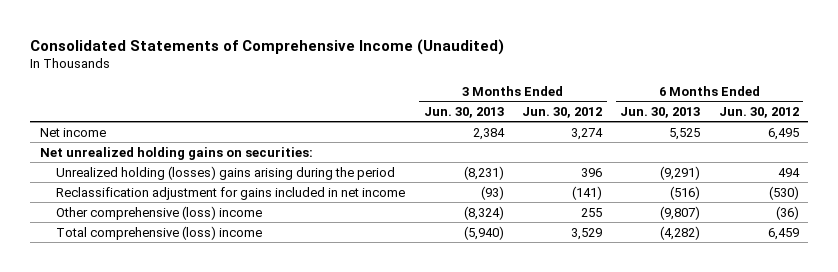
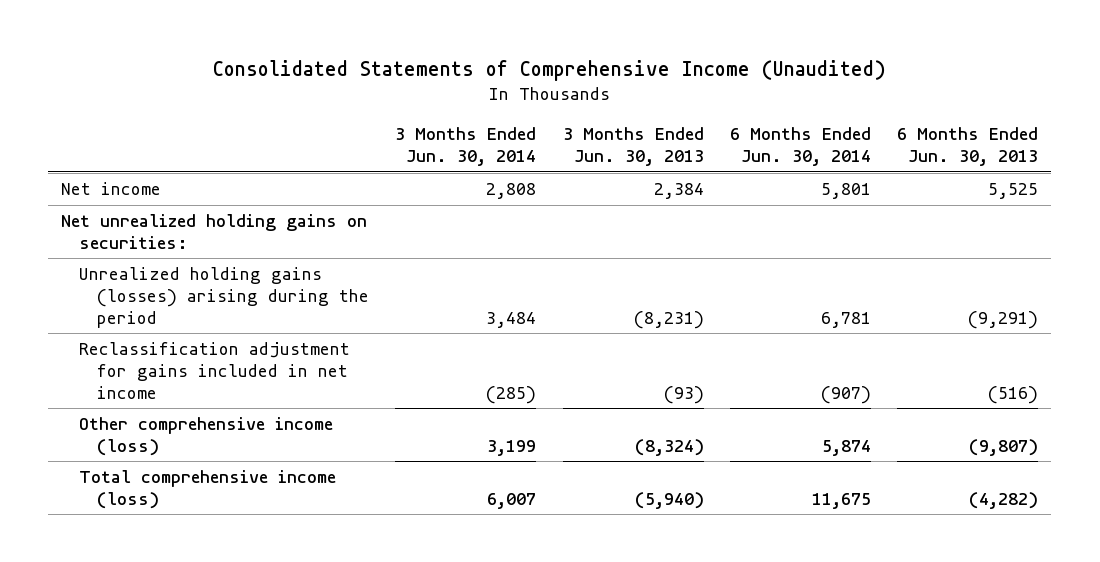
[522,106,603,118] Jun. 30, 2012 -> none
[718,106,799,118] Jun. 30, 2012 -> none
none -> [395,127,537,167] 3 Months Ended Jun. 30, 2014
none -> [729,127,871,167] 6 Months Ended Jun. 30, 2014
[56,165,396,180] Unrealized holding (losses) gains arising during the period -> [79,266,370,328] Unrealized holding gains (losses) arising during the period
[56,205,263,220] Other comprehensive (loss) income -> [79,416,334,456] Other comprehensive income (loss)
[56,225,263,240] Total comprehensive (loss) income -> [79,469,337,509] Total comprehensive income (loss)

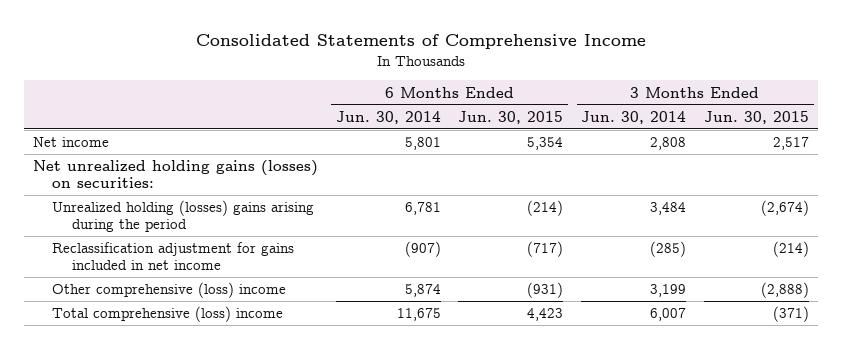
[212,60,886,82] Consolidated Statements of Comprehensive Income (Unaudited) -> [195,34,646,50] Consolidated Statements of Comprehensive Income
[562,127,704,167] 3 Months Ended Jun. 30, 2013 -> none
[897,127,1039,167] 6 Months Ended Jun. 30, 2013 -> none
none -> [458,110,564,124] Jun. 30, 2015
none -> [704,110,810,124] Jun. 30, 2015
[61,213,368,249] Net unrealized holding gains on securities: -> [32,160,318,189] Net unrealized holding gains (losses) on securities:
[79,266,370,328] Unrealized holding gains (losses) arising during the period -> [52,200,315,233] Unrealized holding (losses) gains arising during the period
[79,416,334,456] Other comprehensive income (loss) -> [52,282,287,299] Other comprehensive (loss) income
[79,469,337,509] Total comprehensive income (loss) -> [52,306,284,323] Total comprehensive (loss) income

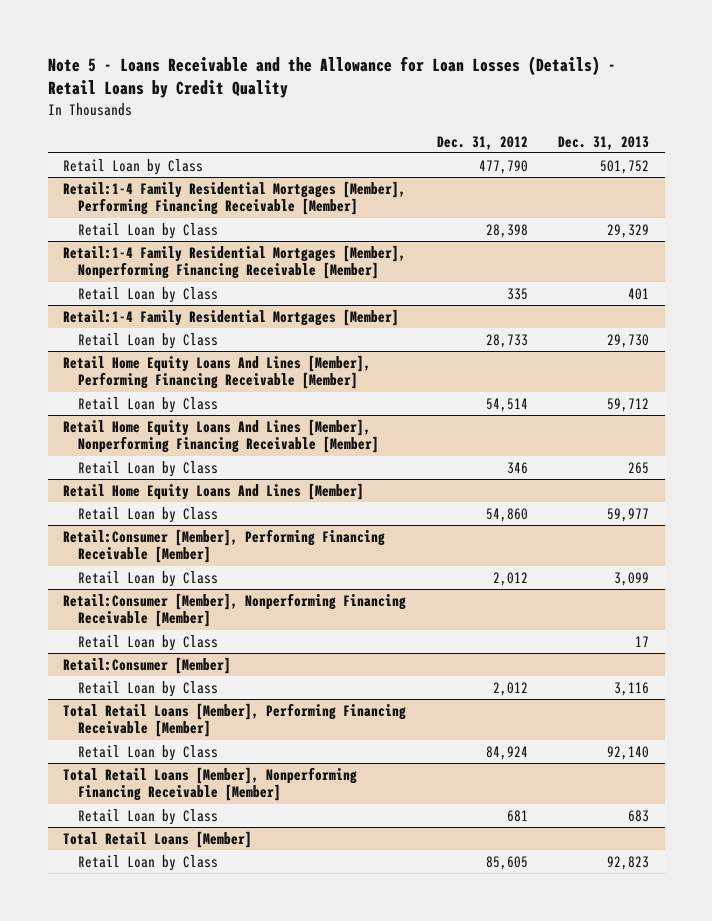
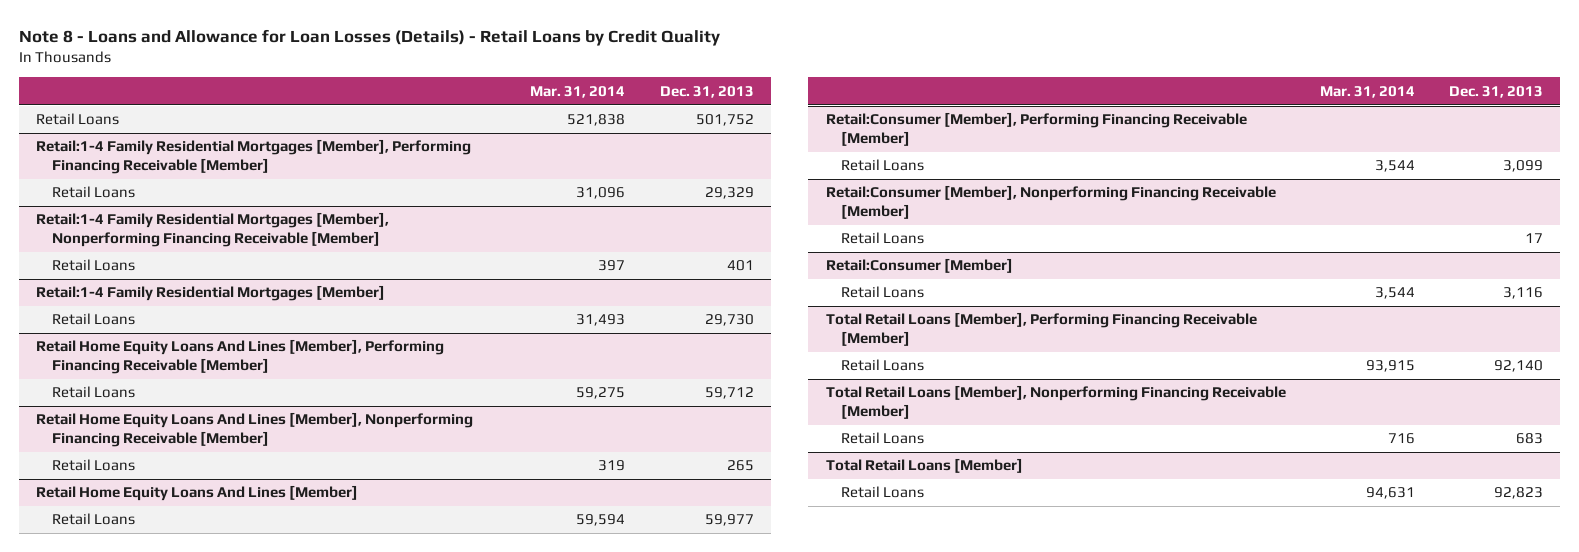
[47,56,616,99] Note 5 - Loans Receivable and the Allowance for Loan Losses (Details) - Retail Loans by Credit Quality -> [18,29,720,47] Note 8 - Loans and Allowance for Loan Losses (Details) - Retail Loans by Credit Quality
[436,135,528,150] Dec. 31, 2012 -> none
none -> [530,85,626,98] Mar. 31, 2014
[62,158,203,175] Retail Loan by Class -> [36,113,120,126] Retail Loans
[78,222,219,239] Retail Loan by Class -> [52,186,136,199] Retail Loans
[78,286,219,303] Retail Loan by Class -> [52,259,136,272] Retail Loans
[78,332,219,349] Retail Loan by Class -> [52,313,136,326] Retail Loans
[78,396,219,413] Retail Loan by Class -> [52,386,136,399] Retail Loans
[78,460,219,477] Retail Loan by Class -> [52,459,136,472] Retail Loans
[78,506,219,523] Retail Loan by Class -> [52,513,136,526] Retail Loans
[78,570,219,587] Retail Loan by Class -> [841,159,925,172] Retail Loans
[78,634,219,651] Retail Loan by Class -> [841,232,925,245] Retail Loans
[78,680,219,697] Retail Loan by Class -> [841,286,925,299] Retail Loans
[78,744,219,761] Retail Loan by Class -> [841,359,925,372] Retail Loans
[78,808,219,825] Retail Loan by Class -> [841,432,925,445] Retail Loans
[78,854,219,871] Retail Loan by Class -> [841,486,925,499] Retail Loans

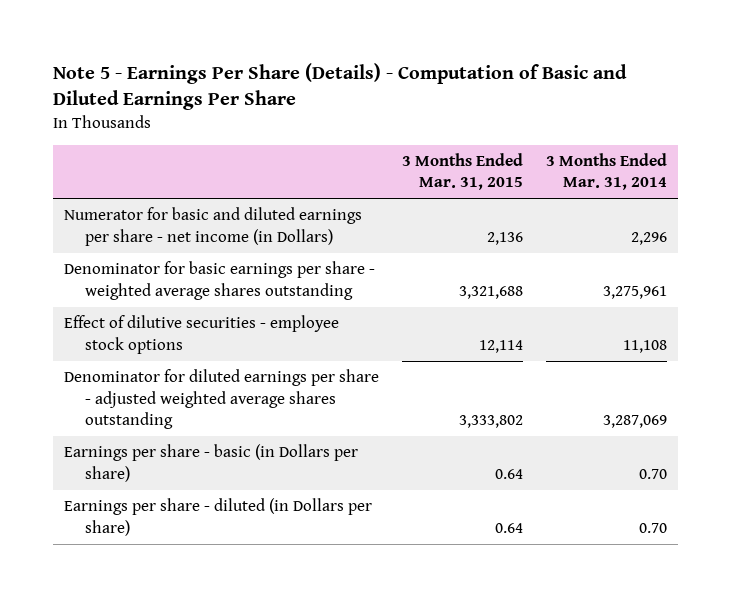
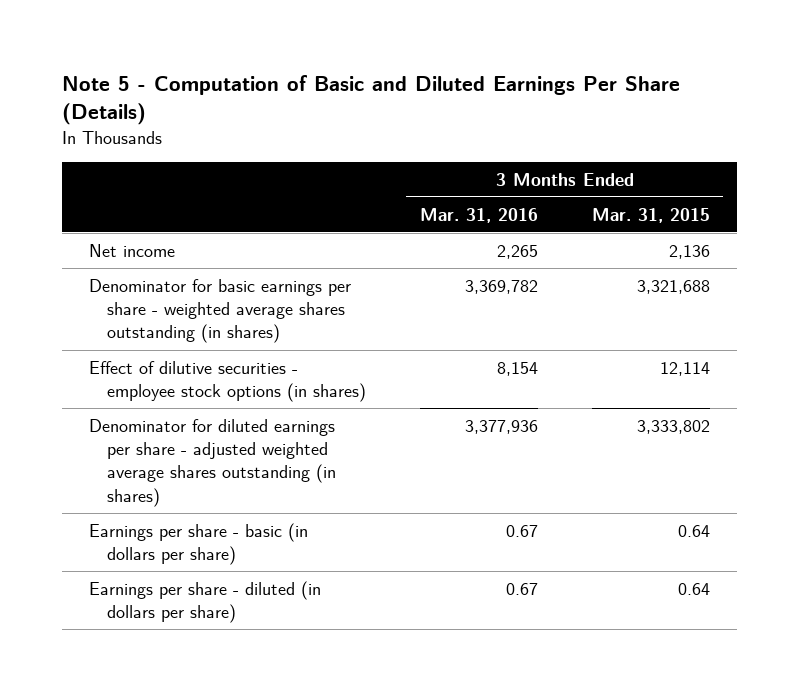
[52,62,627,110] Note 5 - Earnings Per Share (Details) - Computation of Basic and Diluted Earnings Per Share -> [62,74,681,125] Note 5 - Computation of Basic and Diluted Earnings Per Share (Details)
[545,152,667,191] 3 Months Ended Mar. 31, 2014 -> none
none -> [419,207,538,223] Mar. 31, 2016
[64,207,363,246] Numerator for basic and diluted earnings per share - net income (in Dollars) -> [89,243,176,257] Net income
[64,261,376,300] Denominator for basic earnings per share - weighted average shares outstanding -> [89,278,352,344] Denominator for basic earnings per share - weighted average shares outstanding (in shares)
[64,315,340,354] Effect of dilutive securities - employee stock options -> [89,360,367,403] Effect of dilutive securities - employee stock options (in shares)
[64,369,380,430] Denominator for diluted earnings per share - adjusted weighted average shares outstanding -> [89,418,337,507] Denominator for diluted earnings per share - adjusted weighted average shares outstanding (in shares)
[64,444,359,482] Earnings per share - basic (in Dollars per share) -> [89,522,309,566] Earnings per share - basic (in dollars per share)
[64,498,373,536] Earnings per share - diluted (in Dollars per share) -> [89,580,322,624] Earnings per share - diluted (in dollars per share)

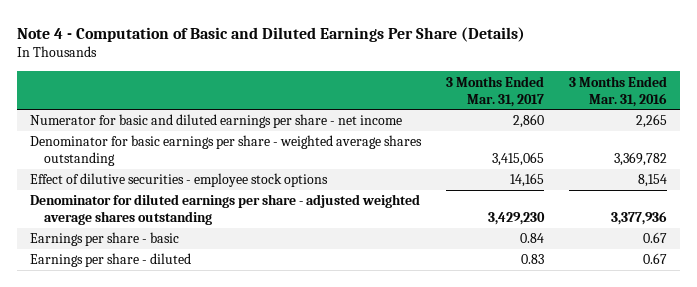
[62,74,681,125] Note 5 - Computation of Basic and Diluted Earnings Per Share (Details) -> [17,26,526,42] Note 4 - Computation of Basic and Diluted Earnings Per Share (Details)
[591,207,710,223] Mar. 31, 2015 -> none
none -> [446,75,545,107] 3 Months Ended Mar. 31, 2017
[89,243,176,257] Net income -> [29,114,402,129] Numerator for basic and diluted earnings per share - net income
[89,278,352,344] Denominator for basic earnings per share - weighted average shares outstanding (in shares) -> [29,135,422,167] Denominator for basic earnings per share - weighted average shares outstanding
[89,360,367,403] Effect of dilutive securities - employee stock options (in shares) -> [29,173,328,188] Effect of dilutive securities - employee stock options
[89,418,337,507] Denominator for diluted earnings per share - adjusted weighted average shares outstanding (in shares) -> [29,194,420,226] Denominator for diluted earnings per share - adjusted weighted average shares outstanding
[89,522,309,566] Earnings per share - basic (in dollars per share) -> [29,232,179,247] Earnings per share - basic
[89,580,322,624] Earnings per share - diluted (in dollars per share) -> [29,253,191,268] Earnings per share - diluted

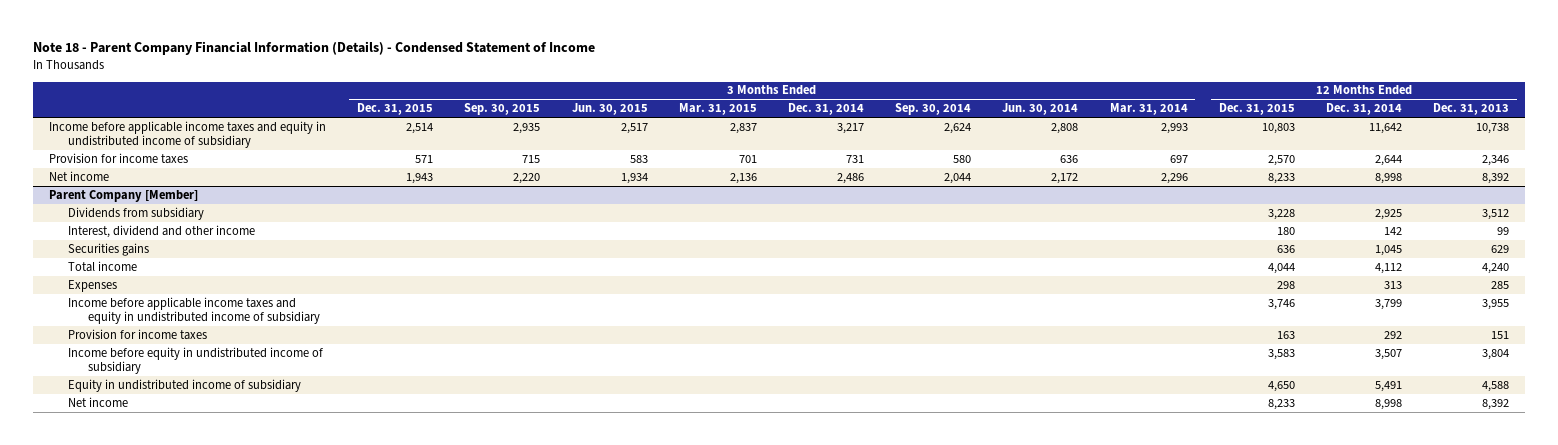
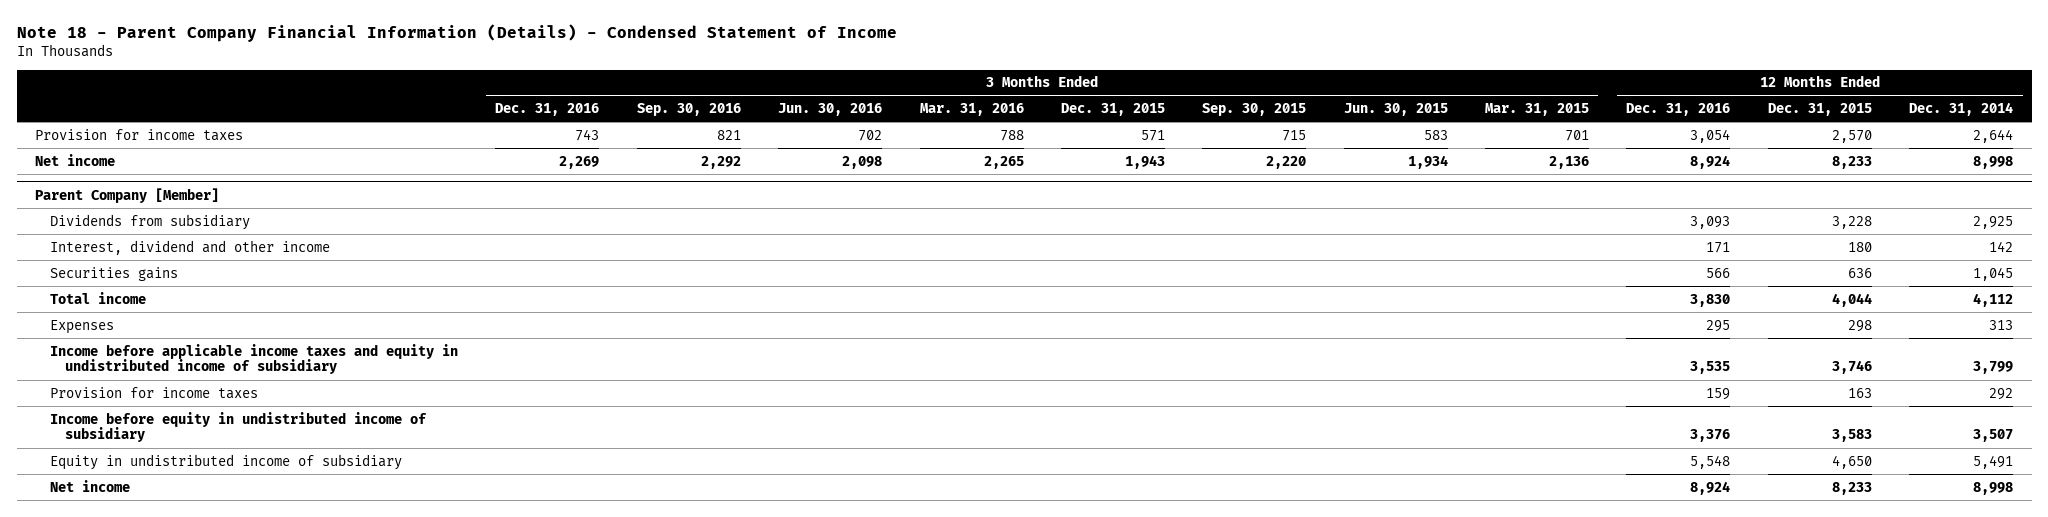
[787,103,864,116] Dec. 31, 2014 -> none
[895,103,972,116] Sep. 30, 2014 -> none
[1002,103,1079,116] Jun. 30, 2014 -> none
[1109,103,1188,116] Mar. 31, 2014 -> none
[1433,103,1510,116] Dec. 31, 2013 -> none
none -> [495,103,600,117] Dec. 31, 2016
none -> [636,103,741,117] Sep. 30, 2016
none -> [778,103,883,117] Jun. 30, 2016
none -> [919,103,1024,117] Mar. 31, 2016
none -> [1626,103,1731,117] Dec. 31, 2016
[48,120,326,149] Income before applicable income taxes and equity in undistributed income of subsidiary -> none

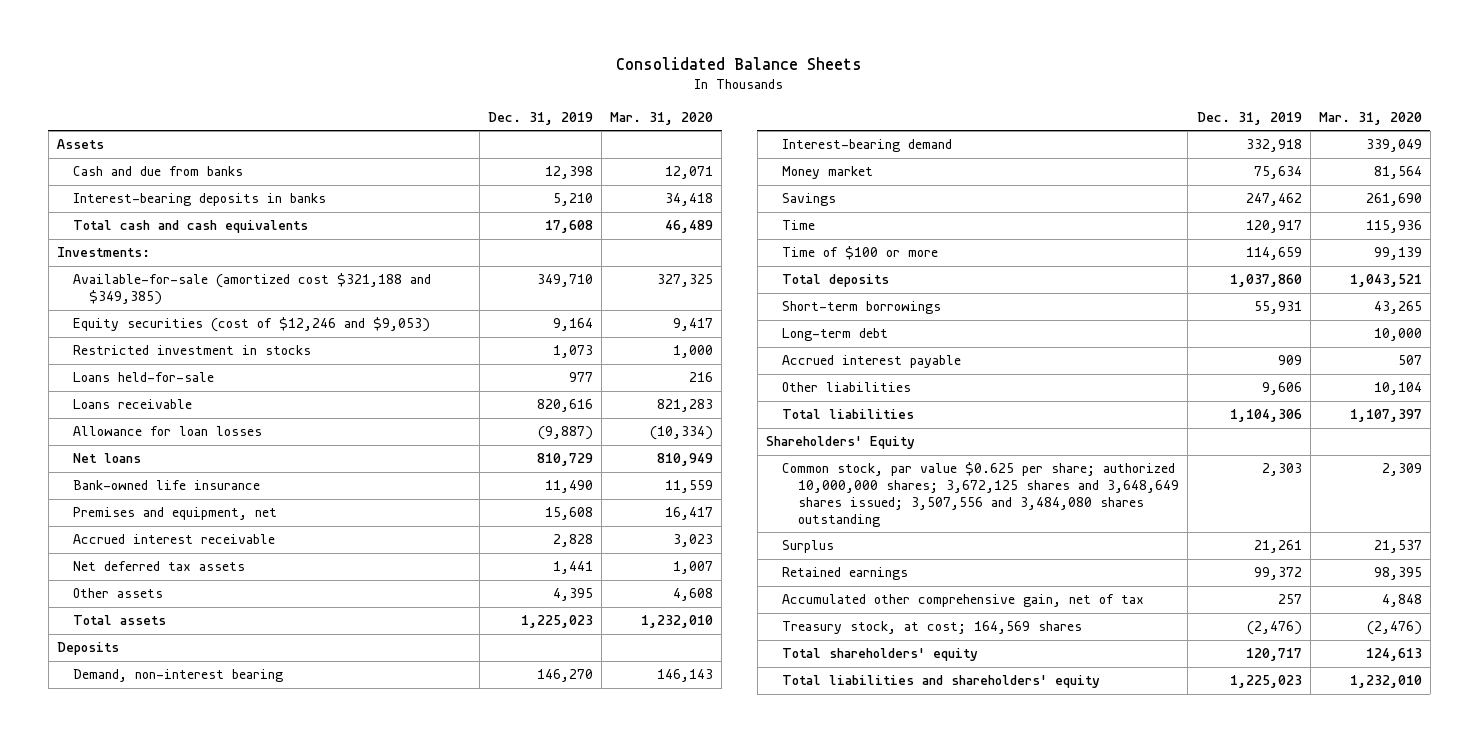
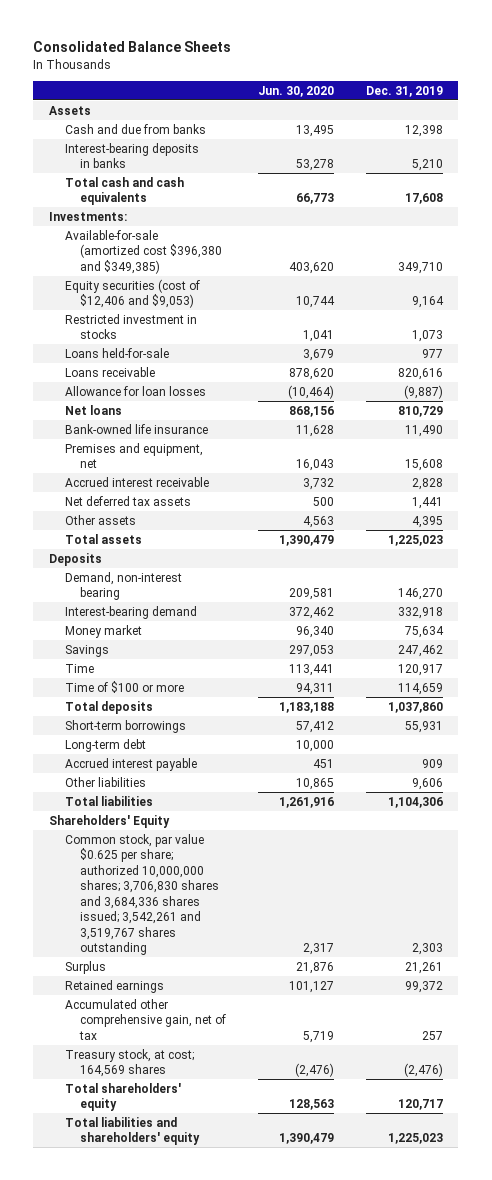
[610,111,714,125] Mar. 31, 2020 -> none
none -> [258,85,335,97] Jun. 30, 2020
[73,273,432,306] Available-for-sale (amortized cost $321,188 and $349,385) -> [64,229,223,274] Available-for-sale (amortized cost $396,380 and $349,385)
[73,317,431,333] Equity securities (cost of $12,246 and $9,053) -> [64,278,200,309] Equity securities (cost of $12,406 and $9,053)
[781,462,1180,527] Common stock, par value $0.625 per share; authorized 10,000,000 shares; 3,672,125 shares and 3,648,649 shares issued; 3,507,556 and 3,484,080 shares outstanding -> [64,833,220,956] Common stock, par value $0.625 per share; authorized 10,000,000 shares; 3,706,830 shares and 3,684,336 shares issued; 3,542,261 and 3,519,767 shares outstanding

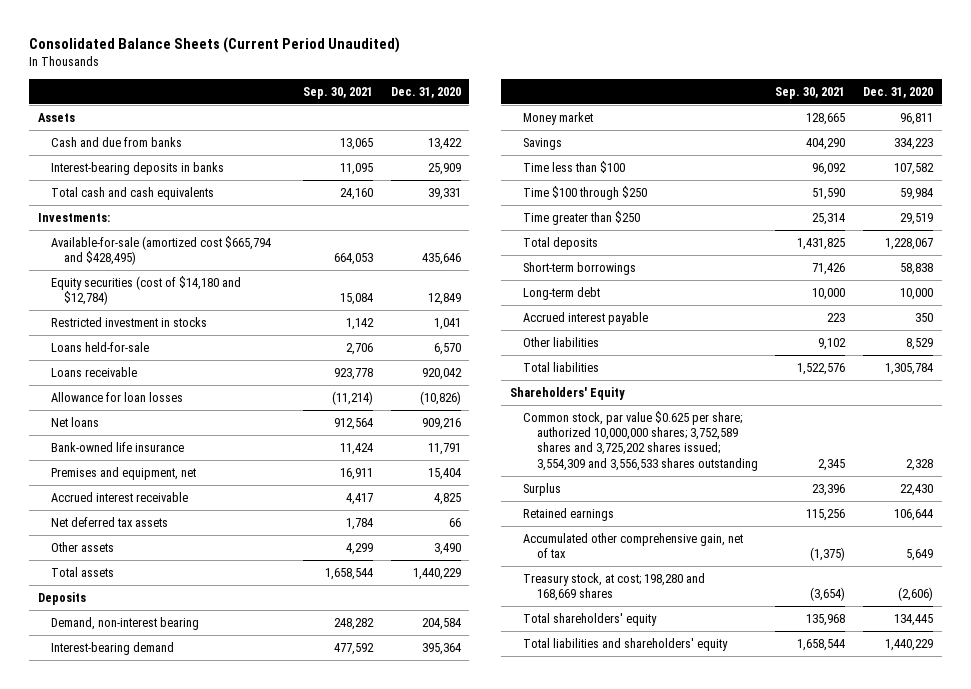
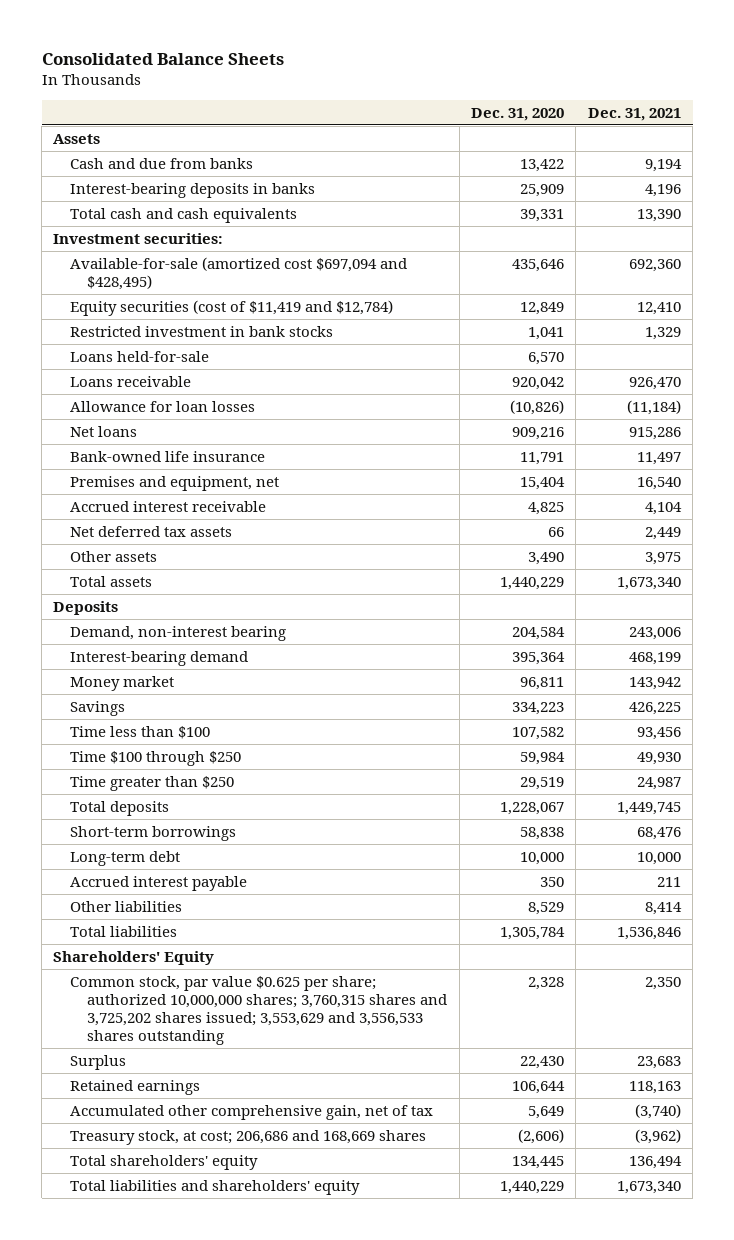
[28,36,400,53] Consolidated Balance Sheets (Current Period Unaudited) -> [41,52,284,65] Consolidated Balance Sheets
[302,86,373,99] Sep. 30, 2021 -> none
none -> [587,107,681,121] Dec. 31, 2021
[37,213,110,223] Investments: -> [53,232,224,244] Investment securities:
[50,236,271,266] Available-for-sale (amortized cost $665,794 and $428,495) -> [70,256,408,290] Available-for-sale (amortized cost $697,094 and $428,495)
[50,276,241,306] Equity securities (cost of $14,180 and $12,784) -> [70,299,394,316] Equity securities (cost of $11,419 and $12,784)
[50,317,207,328] Restricted investment in stocks -> [70,325,334,337] Restricted investment in bank stocks
[523,411,758,471] Common stock, par value $0.625 per share; authorized 10,000,000 shares; 3,752,589 shares and 3,725,202 shares issued; 3,554,309 and 3,556,533 shares outstanding -> [70,975,448,1045] Common stock, par value $0.625 per share; authorized 10,000,000 shares; 3,760,315 shares and 3,725,202 shares issued; 3,553,629 and 3,556,533 shares outstanding
[523,573,706,602] Treasury stock, at cost; 198,280 and 168,669 shares -> [70,1129,427,1145] Treasury stock, at cost; 206,686 and 168,669 shares

